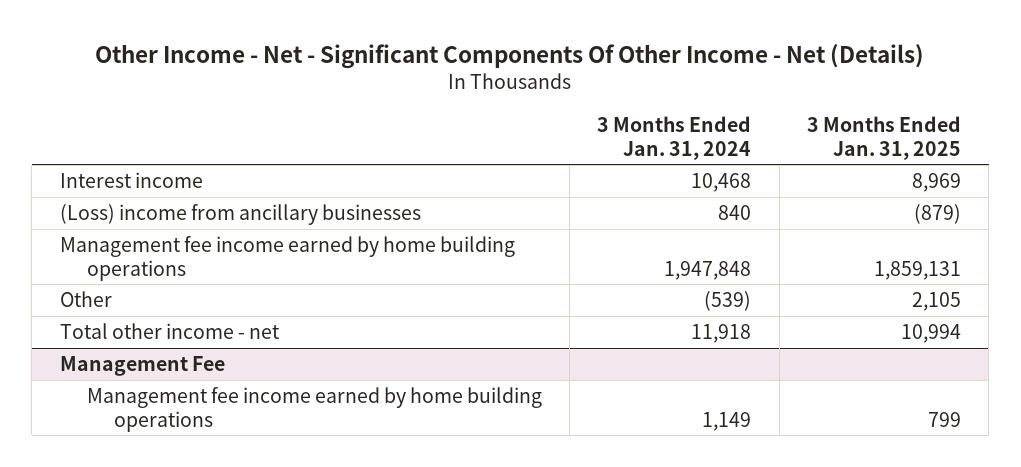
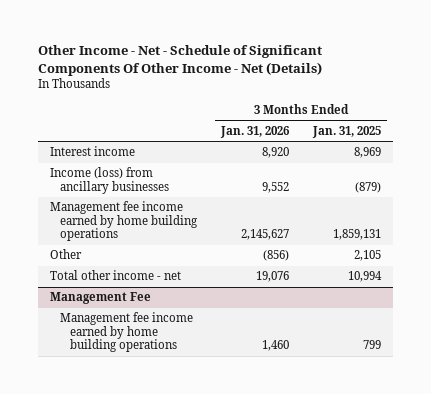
[95,43,925,69] Other Income - Net - Significant Components Of Other Income - Net (Details) -> [37,45,322,77] Other Income - Net - Schedule of Significant Components Of Other Income - Net (Details)
[597,115,752,160] 3 Months Ended Jan. 31, 2024 -> none
none -> [219,125,290,138] Jan. 31, 2026
[59,203,421,225] (Loss) income from ancillary businesses -> [49,167,169,194] Income (loss) from ancillary businesses

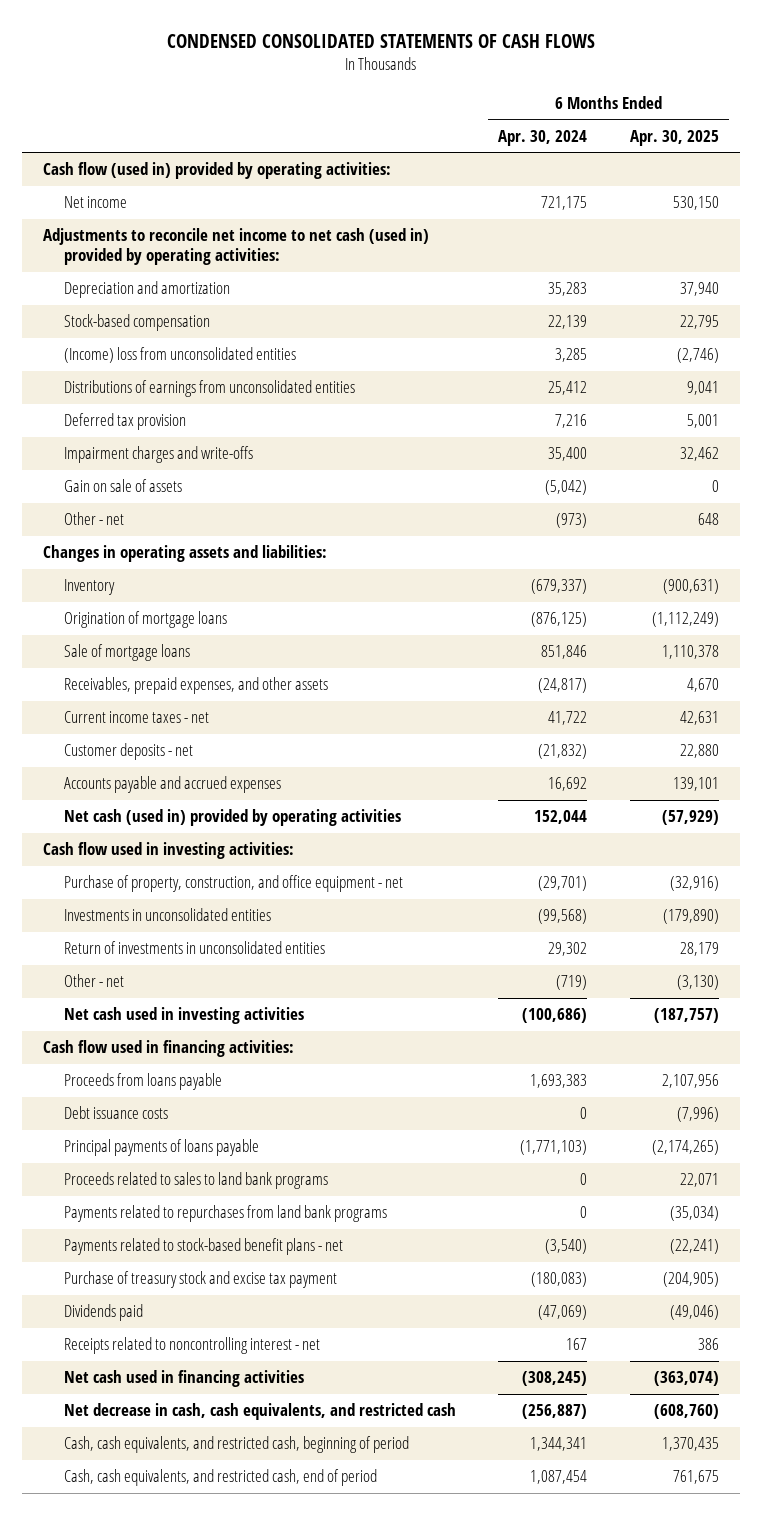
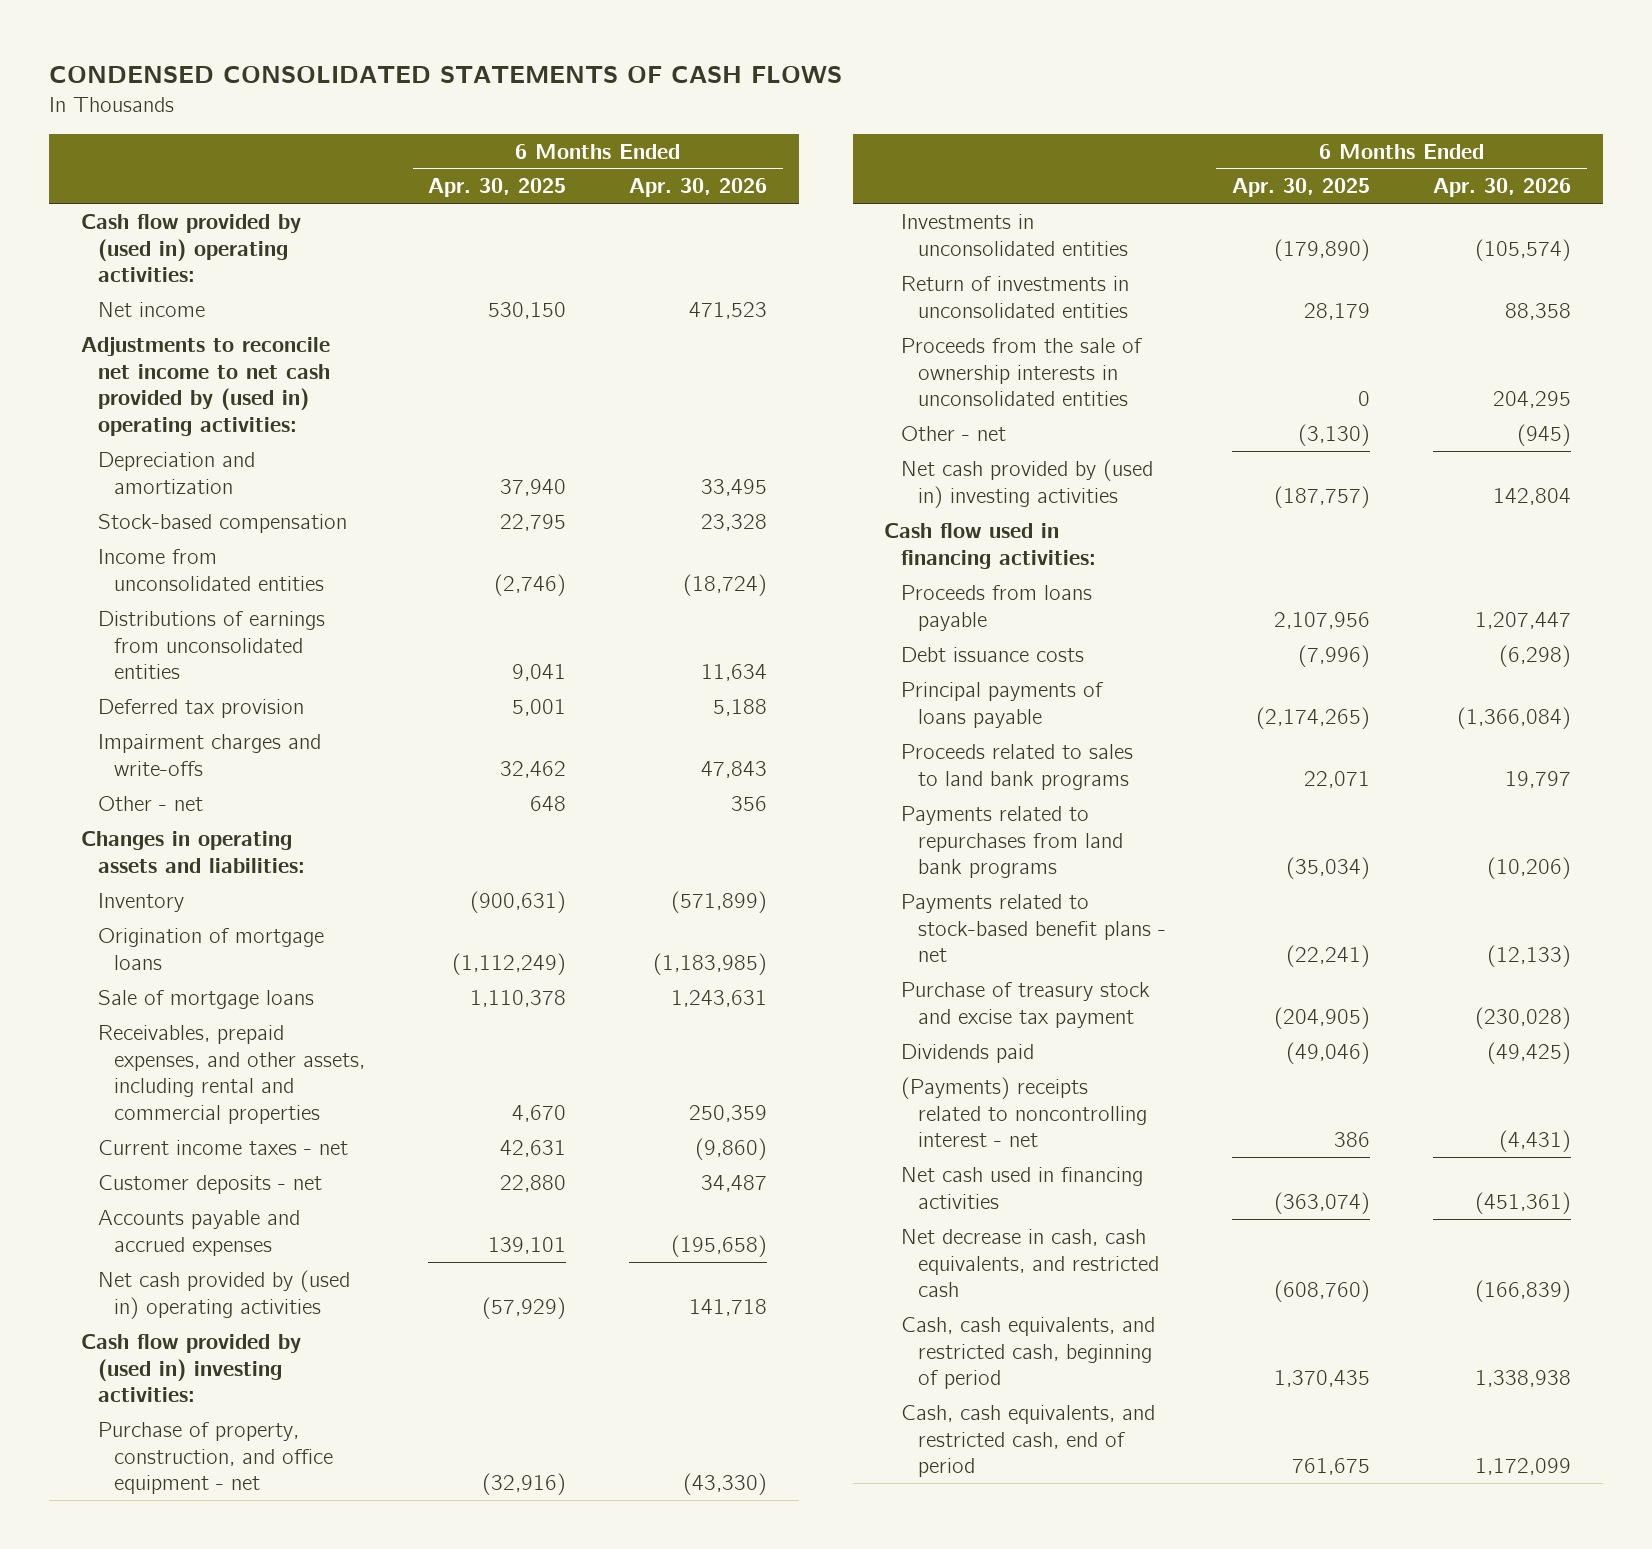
[498,129,588,146] Apr. 30, 2024 -> none
none -> [629,178,768,198] Apr. 30, 2026
[42,162,391,180] Cash flow (used in) provided by operating activities: -> [80,213,301,283] Cash flow provided by (used in) operating activities:
[42,228,429,266] Adjustments to reconcile net income to net cash (used in) provided by operating activities: -> [80,336,330,437] Adjustments to reconcile net income to net cash provided by (used in) operating activities:
[64,347,297,364] (Income) loss from unconsolidated entities -> [97,548,325,591] Income from unconsolidated entities
[64,479,183,493] Gain on sale of assets -> none
[64,677,329,695] Receivables, prepaid expenses, and other assets -> [97,1024,366,1125] Receivables, prepaid expenses, and other assets, including rental and commercial properties
[64,809,402,827] Net cash (used in) provided by operating activities -> [97,1269,350,1319] Net cash provided by (used in) operating activities
[42,842,294,860] Cash flow used in investing activities: -> [80,1333,301,1403] Cash flow provided by (used in) investing activities:
none -> [901,337,1143,407] Proceeds from the sale of ownership interests in unconsolidated entities
[64,1007,305,1025] Net cash used in investing activities -> [901,458,1154,508] Net cash provided by (used in) investing activities
[64,1337,321,1355] Receipts related to noncontrolling interest - net -> [901,1076,1148,1148] (Payments) receipts related to noncontrolling interest - net

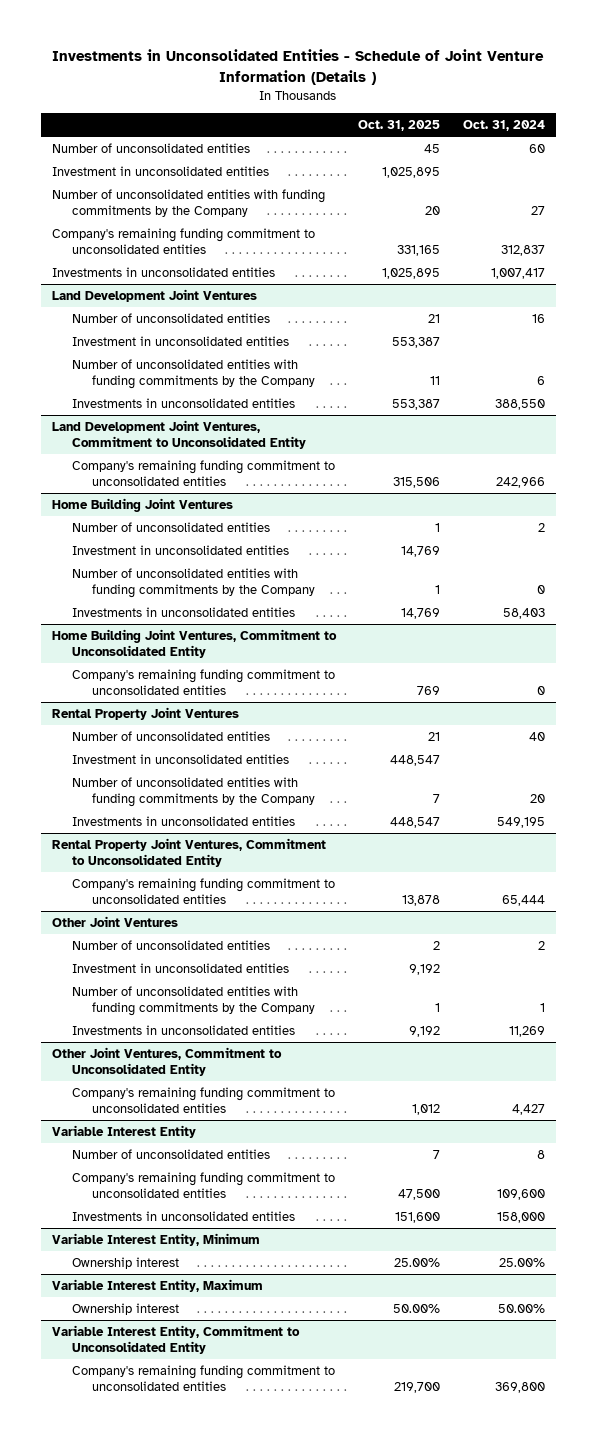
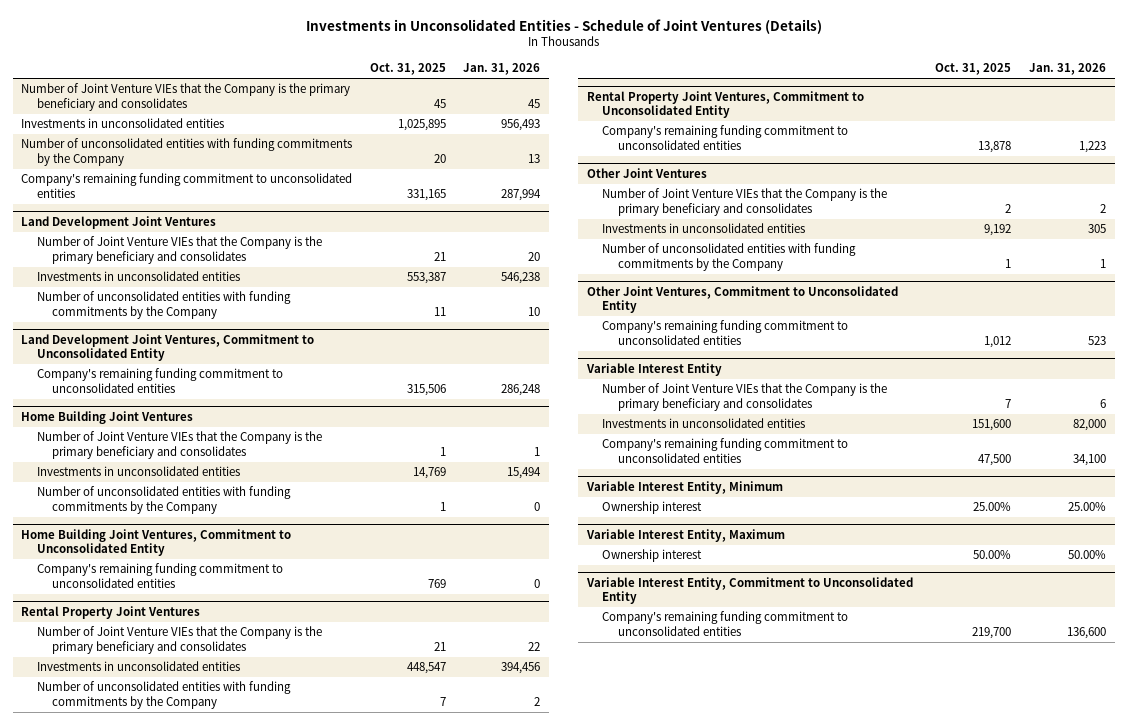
[52,49,545,86] Investments in Unconsolidated Entities - Schedule of Joint Venture Information (Details ) -> [305,18,822,34] Investments in Unconsolidated Entities - Schedule of Joint Ventures (Details)
[462,120,545,132] Oct. 31, 2024 -> none
none -> [463,63,541,76] Jan. 31, 2026
[52,166,270,177] Investment in unconsolidated entities -> none
[52,143,251,154] Number of unconsolidated entities -> [21,83,351,111] Number of Joint Venture VIEs that the Company is the primary beneficiary and consolidates
[52,267,276,278] Investments in unconsolidated entities -> [21,118,225,129] Investments in unconsolidated entities
[72,336,290,347] Investment in unconsolidated entities -> none
[72,313,271,324] Number of unconsolidated entities -> [36,236,322,264] Number of Joint Venture VIEs that the Company is the primary beneficiary and consolidates
[72,359,316,389] Number of unconsolidated entities with funding commitments by the Company -> [36,291,291,319] Number of unconsolidated entities with funding commitments by the Company
[72,545,290,556] Investment in unconsolidated entities -> none
[72,522,271,533] Number of unconsolidated entities -> [36,431,322,459] Number of Joint Venture VIEs that the Company is the primary beneficiary and consolidates
[72,568,316,598] Number of unconsolidated entities with funding commitments by the Company -> [36,486,291,514] Number of unconsolidated entities with funding commitments by the Company
[72,754,290,765] Investment in unconsolidated entities -> none
[72,731,271,742] Number of unconsolidated entities -> [36,626,322,654] Number of Joint Venture VIEs that the Company is the primary beneficiary and consolidates
[72,777,316,807] Number of unconsolidated entities with funding commitments by the Company -> [36,681,291,709] Number of unconsolidated entities with funding commitments by the Company
[72,963,290,974] Investment in unconsolidated entities -> none
[72,940,271,951] Number of unconsolidated entities -> [602,188,888,216] Number of Joint Venture VIEs that the Company is the primary beneficiary and consolidates
[72,986,316,1016] Number of unconsolidated entities with funding commitments by the Company -> [602,243,857,271] Number of unconsolidated entities with funding commitments by the Company
[72,1149,271,1160] Number of unconsolidated entities -> [602,383,888,411] Number of Joint Venture VIEs that the Company is the primary beneficiary and consolidates
[72,1172,336,1198] Company's remaining funding commitment to unconsolidated entities -> [602,438,849,463] Company's remaining funding commitment to unconsolidated entities

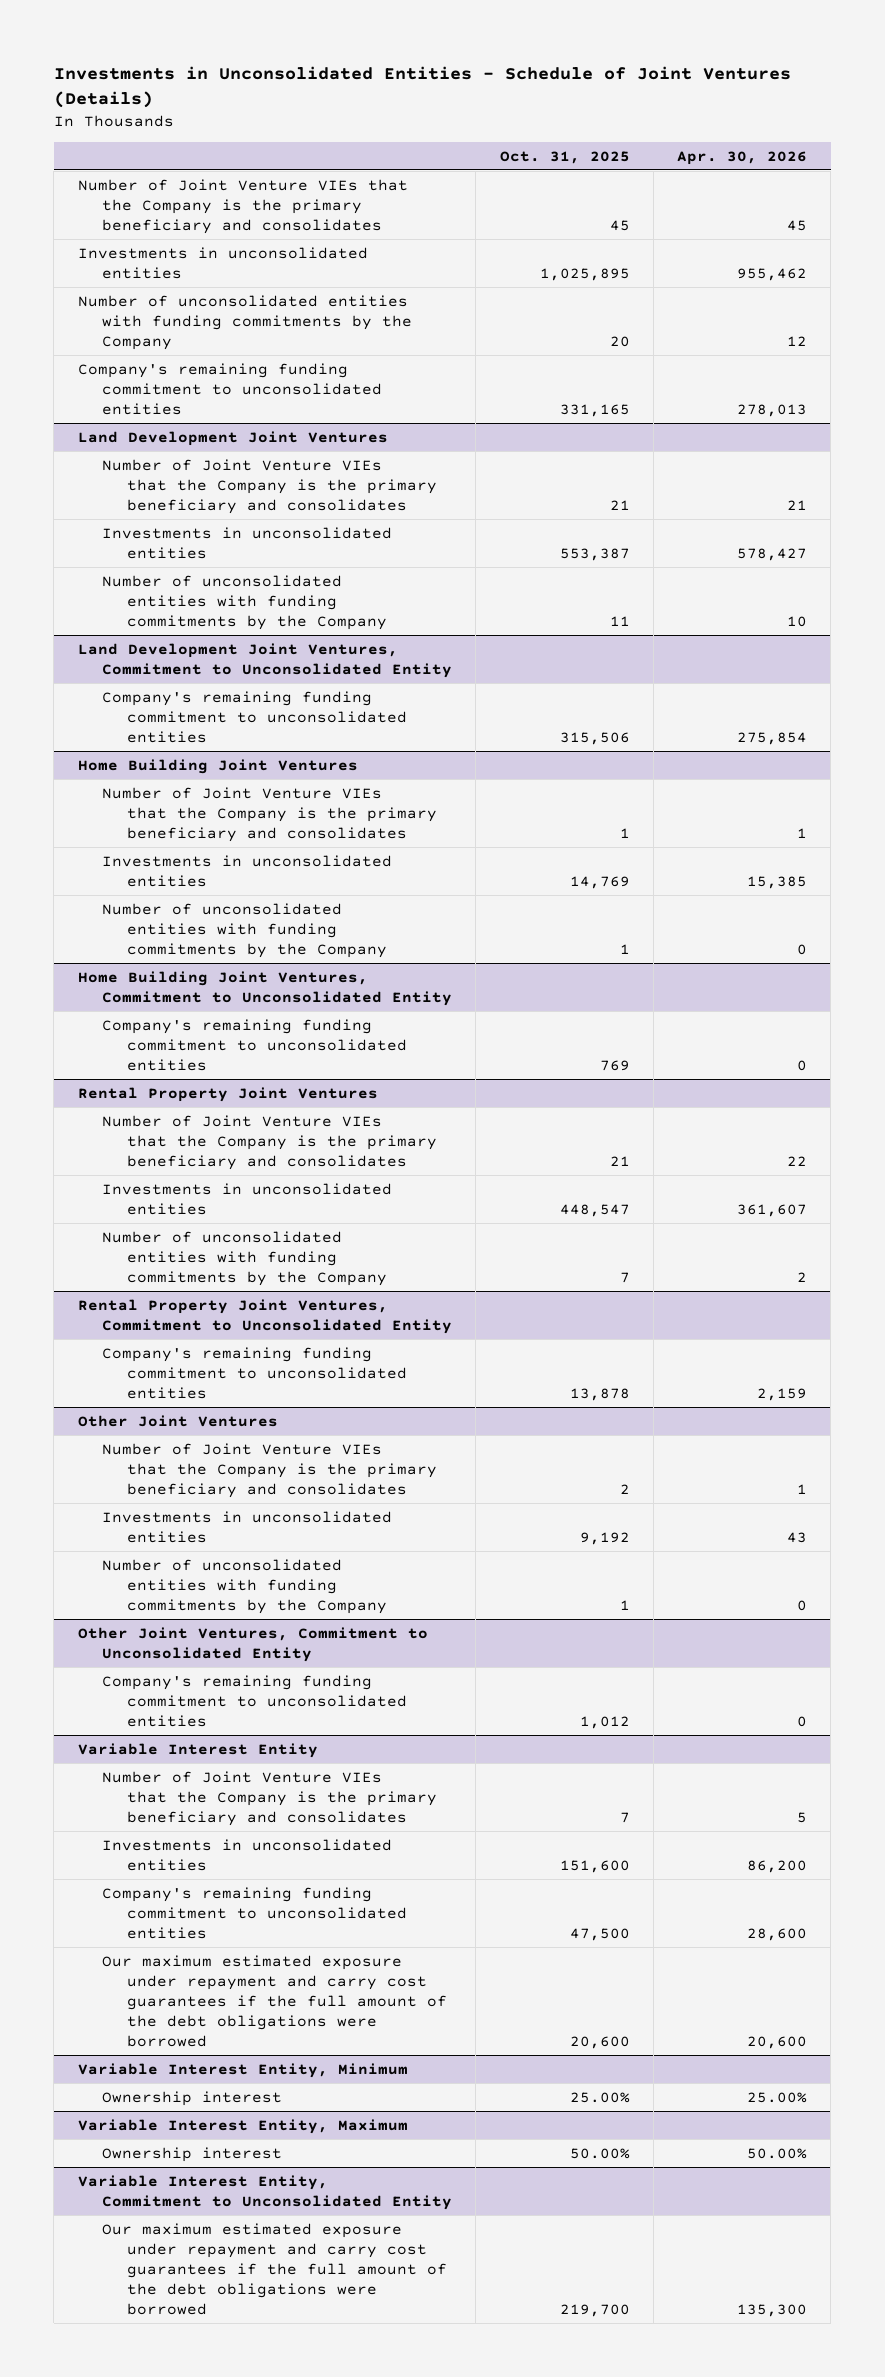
[463,63,541,76] Jan. 31, 2026 -> none
none -> [677,150,808,165] Apr. 30, 2026
none -> [102,1954,447,2047] Our maximum estimated exposure under repayment and carry cost guarantees if the full amount of the debt obligations were borrowed
[602,611,849,636] Company's remaining funding commitment to unconsolidated entities -> [102,2222,447,2315] Our maximum estimated exposure under repayment and carry cost guarantees if the full amount of the debt obligations were borrowed

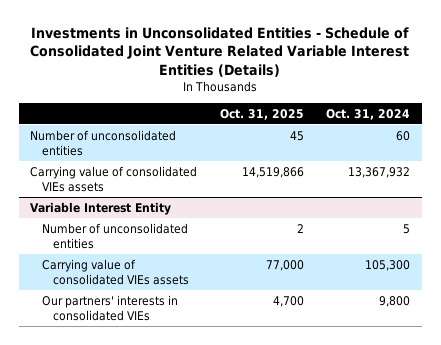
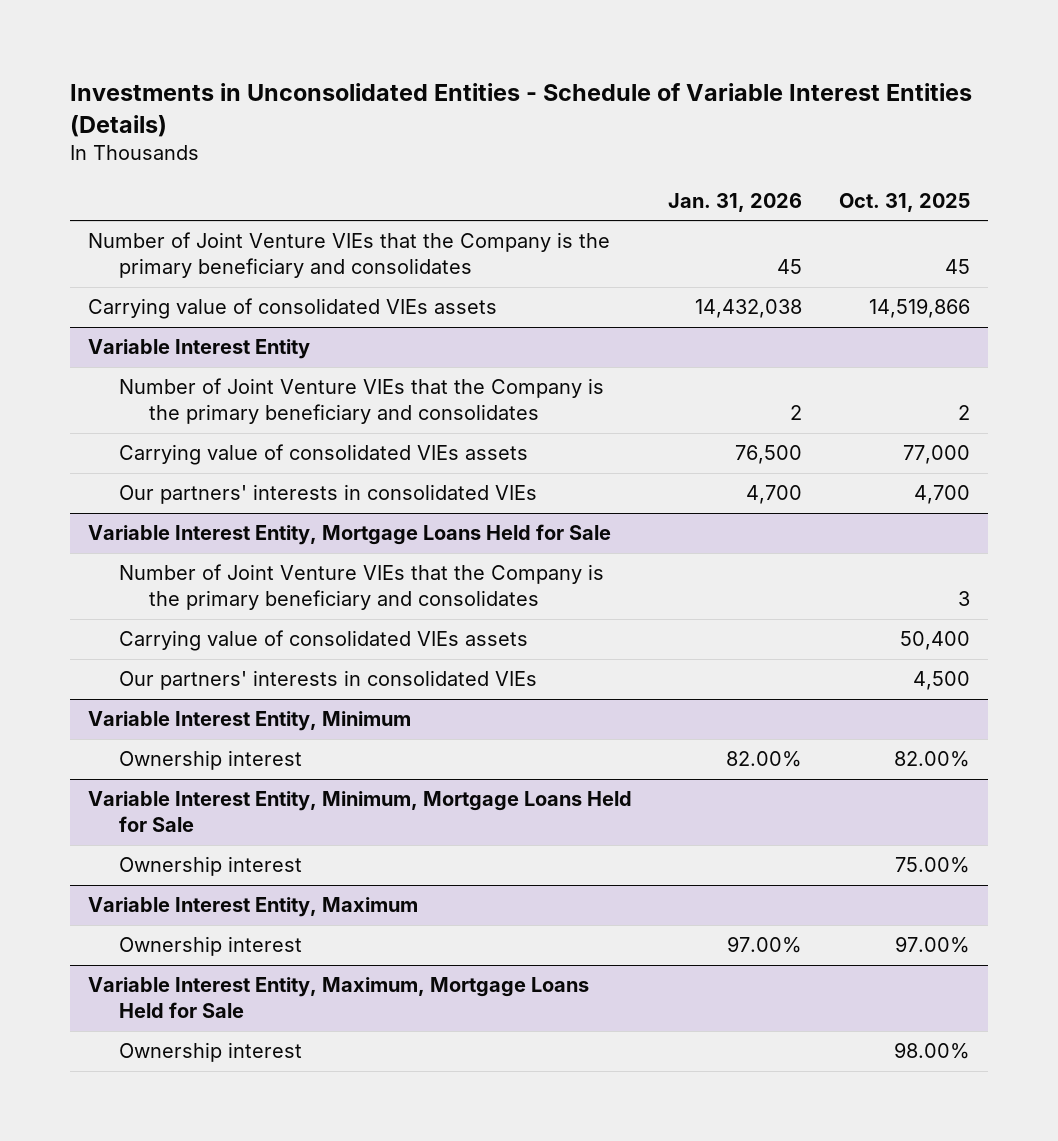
[30,26,410,77] Investments in Unconsolidated Entities - Schedule of Consolidated Joint Venture Related Variable Interest Entities (Details) -> [69,83,972,137] Investments in Unconsolidated Entities - Schedule of Variable Interest Entities (Details)
[326,108,411,120] Oct. 31, 2024 -> none
none -> [668,192,803,212] Jan. 31, 2026
[30,129,177,156] Number of unconsolidated entities -> [88,232,611,278] Number of Joint Venture VIEs that the Company is the primary beneficiary and consolidates
[41,222,188,249] Number of unconsolidated entities -> [118,378,604,424] Number of Joint Venture VIEs that the Company is the primary beneficiary and consolidates
none -> [88,524,612,546] Variable Interest Entity, Mortgage Loans Held for Sale
none -> [118,564,604,610] Number of Joint Venture VIEs that the Company is the primary beneficiary and consolidates
none -> [118,630,528,652] Carrying value of consolidated VIEs assets
none -> [118,670,537,691] Our partners' interests in consolidated VIEs
none -> [88,711,412,732] Variable Interest Entity, Minimum
none -> [118,750,302,771] Ownership interest
none -> [88,791,633,832] Variable Interest Entity, Minimum, Mortgage Loans Held for Sale
none -> [118,856,302,877] Ownership interest
none -> [88,897,419,918] Variable Interest Entity, Maximum
none -> [118,936,302,957] Ownership interest
none -> [88,977,590,1018] Variable Interest Entity, Maximum, Mortgage Loans Held for Sale
none -> [118,1042,302,1063] Ownership interest

